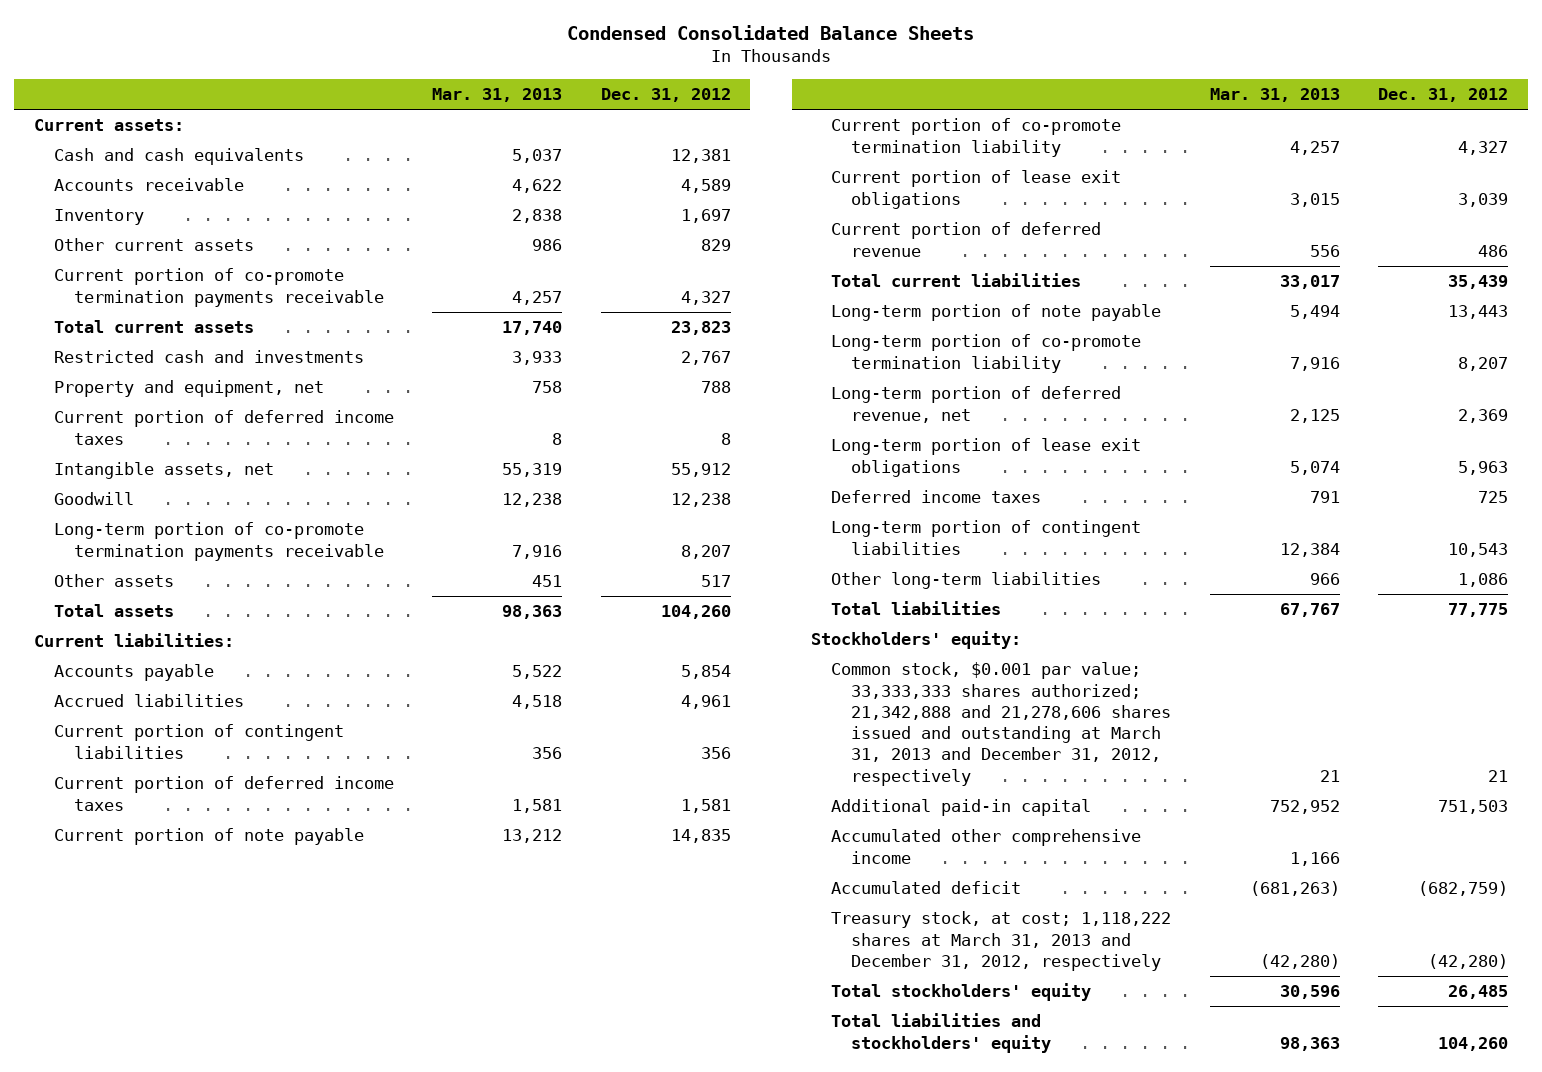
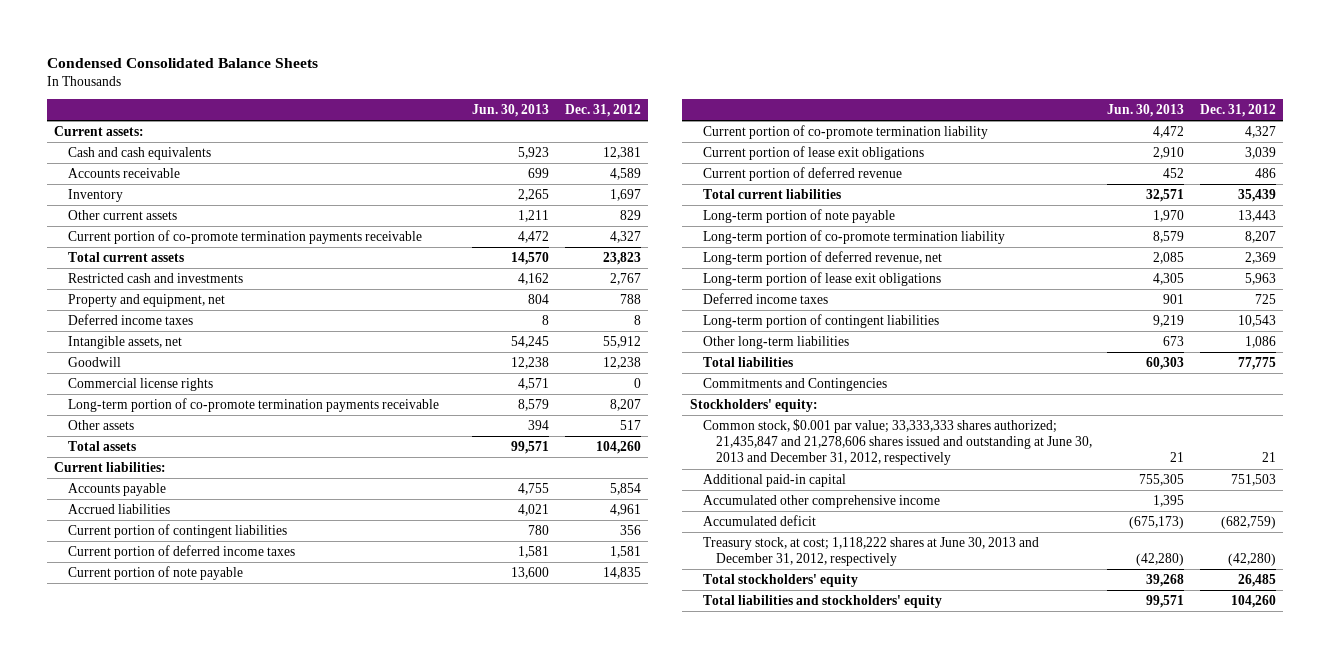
[432,88,563,103] Mar. 31, 2013 -> none
none -> [472,103,550,117] Jun. 30, 2013
[53,410,394,445] Current portion of deferred income taxes -> [67,313,193,325] Deferred income taxes
none -> [67,377,213,391] Commercial license rights
none -> [702,377,887,391] Commitments and Contingencies
[831,662,1171,786] Common stock, $0.001 par value; 33,333,333 shares authorized; 21,342,888 and 21,278,606 shares issued and outstanding at March 31, 2013 and December 31, 2012, respectively -> [702,418,1092,466] Common stock, $0.001 par value; 33,333,333 shares authorized; 21,435,847 and 21,278,606 shares issued and outstanding at June 30, 2013 and December 31, 2012, respectively
[831,911,1172,971] Treasury stock, at cost; 1,118,222 shares at March 31, 2013 and December 31, 2012, respectively -> [702,536,1039,567] Treasury stock, at cost; 1,118,222 shares at June 30, 2013 and December 31, 2012, respectively

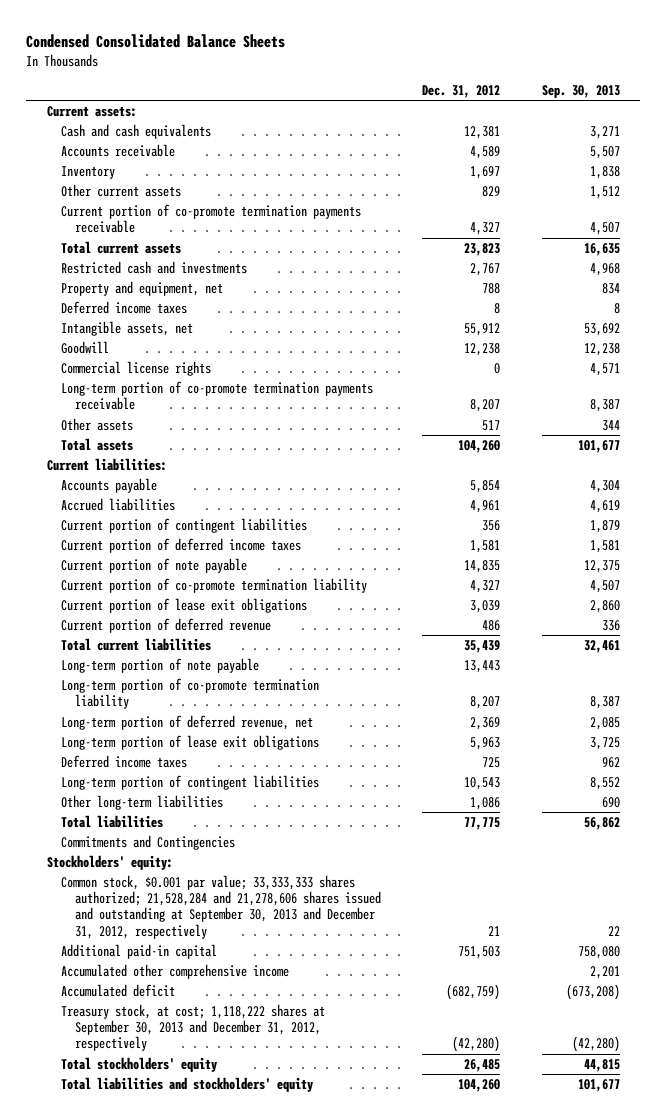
[472,103,550,117] Jun. 30, 2013 -> none
none -> [541,85,620,99] Sep. 30, 2013
[702,418,1092,466] Common stock, $0.001 par value; 33,333,333 shares authorized; 21,435,847 and 21,278,606 shares issued and outstanding at June 30, 2013 and December 31, 2012, respectively -> [60,875,381,939] Common stock, $0.001 par value; 33,333,333 shares authorized; 21,528,284 and 21,278,606 shares issued and outstanding at September 30, 2013 and December 31, 2012, respectively
[702,536,1039,567] Treasury stock, at cost; 1,118,222 shares at June 30, 2013 and December 31, 2012, respectively -> [60,1004,325,1052] Treasury stock, at cost; 1,118,222 shares at September 30, 2013 and December 31, 2012, respectively

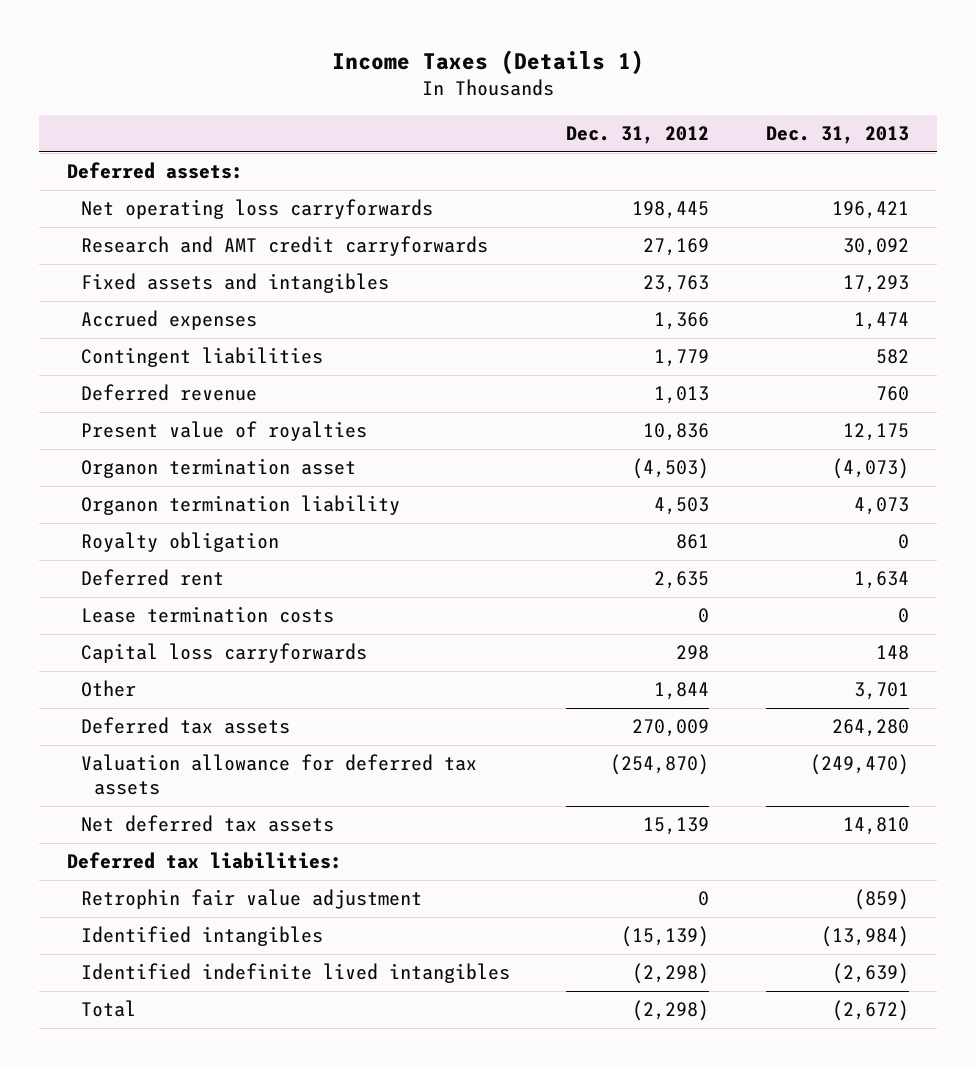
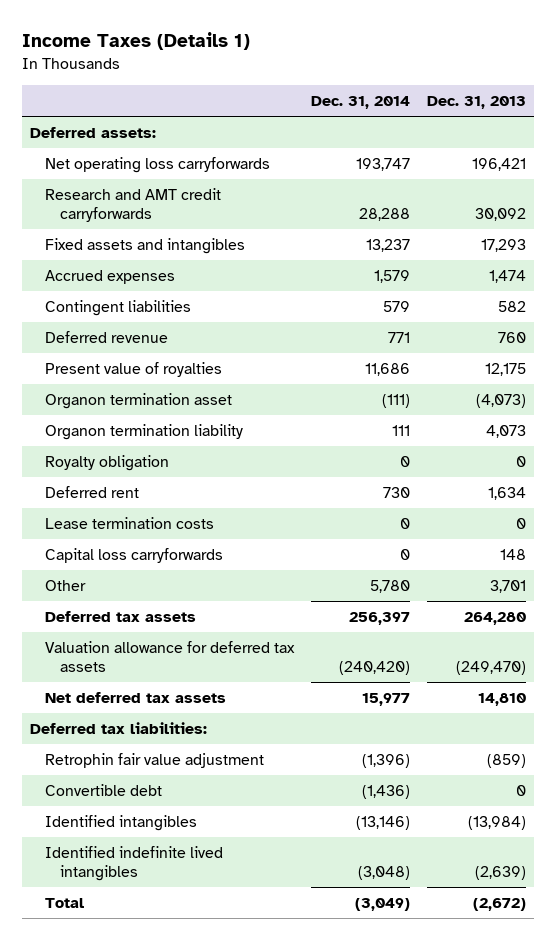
[566,126,710,145] Dec. 31, 2012 -> none
none -> [311,96,411,110] Dec. 31, 2014
none -> [45,784,163,797] Convertible debt

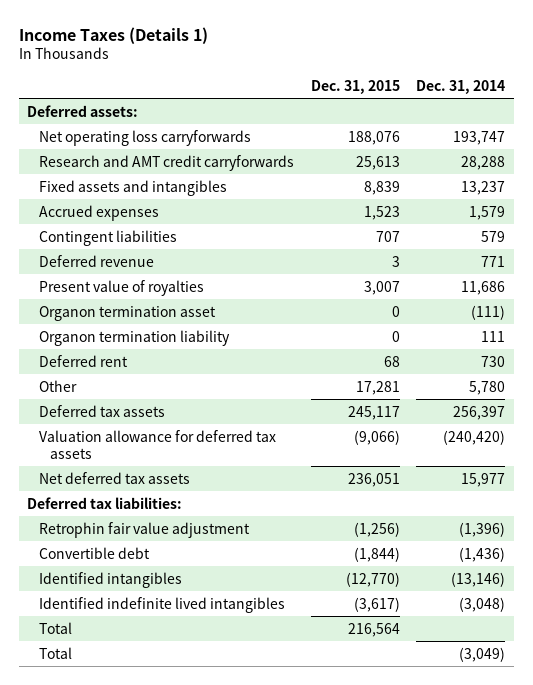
[426,96,526,110] Dec. 31, 2013 -> none
none -> [310,79,400,94] Dec. 31, 2015
[45,455,170,472] Royalty obligation -> none
[45,517,215,530] Lease termination costs -> none
[45,548,224,564] Capital loss carryforwards -> none
none -> [38,621,72,634] Total

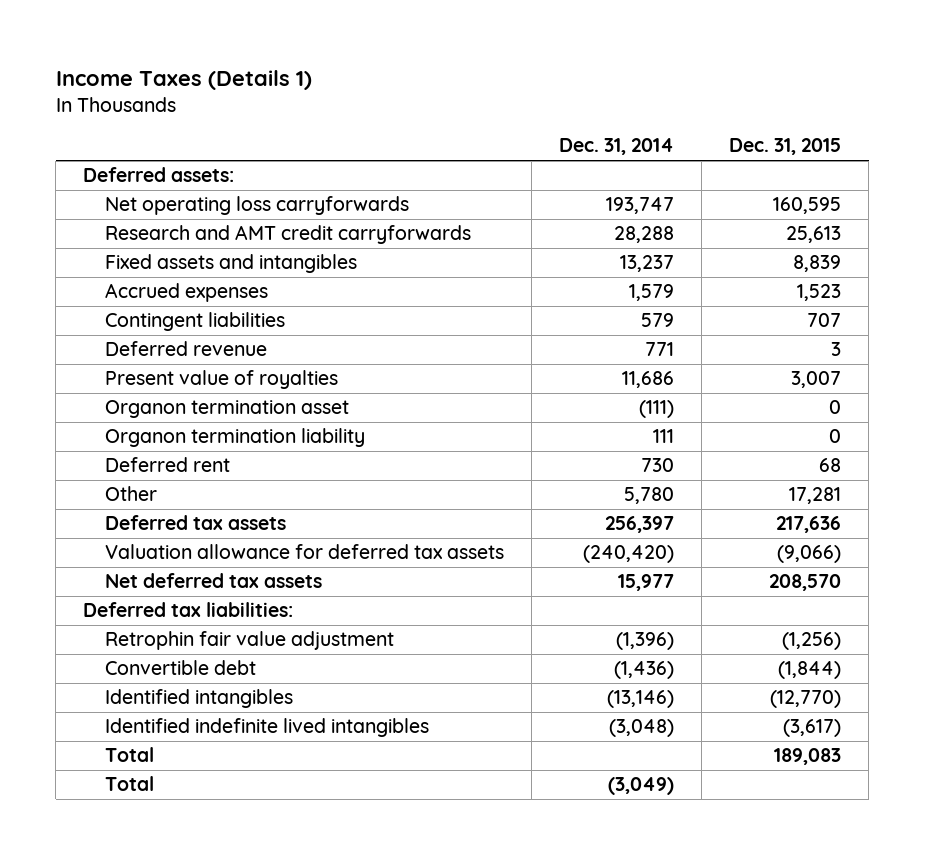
[347,130,400,145] 188,076 -> [773,197,842,215] 160,595
[347,405,400,420] 245,117 -> [776,516,842,534] 217,636
[347,472,400,487] 236,051 -> [769,574,842,592] 208,570
[347,622,400,637] 216,564 -> [774,748,842,766] 189,083

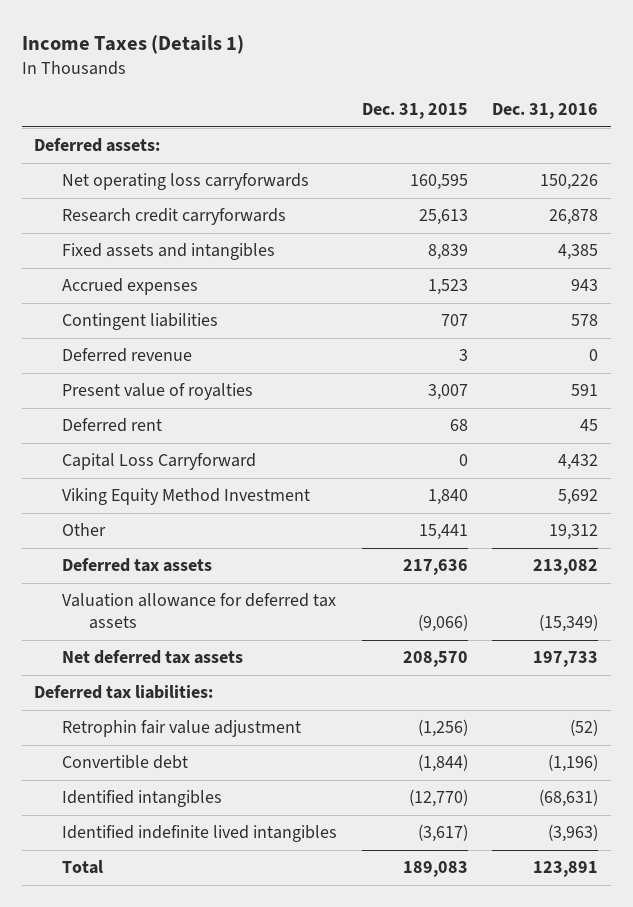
[559,138,675,156] Dec. 31, 2014 -> none
none -> [492,103,599,120] Dec. 31, 2016
[105,225,472,245] Research and AMT credit carryforwards -> [61,208,286,226] Research credit carryforwards
[105,400,350,419] Organon termination asset -> none
[105,428,366,448] Organon termination liability -> none
none -> [61,453,256,471] Capital Loss Carryforward
none -> [61,488,310,506] Viking Equity Method Investment
[789,487,842,505] 17,281 -> [418,524,468,541] 15,441
[105,776,155,792] Total -> none

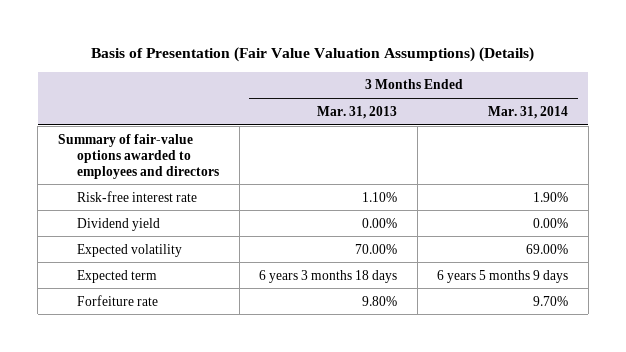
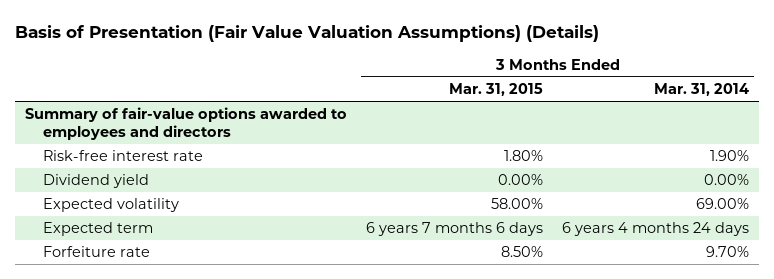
[317,105,398,119] Mar. 31, 2013 -> none
none -> [448,83,543,97] Mar. 31, 2015
[437,269,569,283] 6 years 5 months 9 days -> [562,222,750,237] 6 years 4 months 24 days

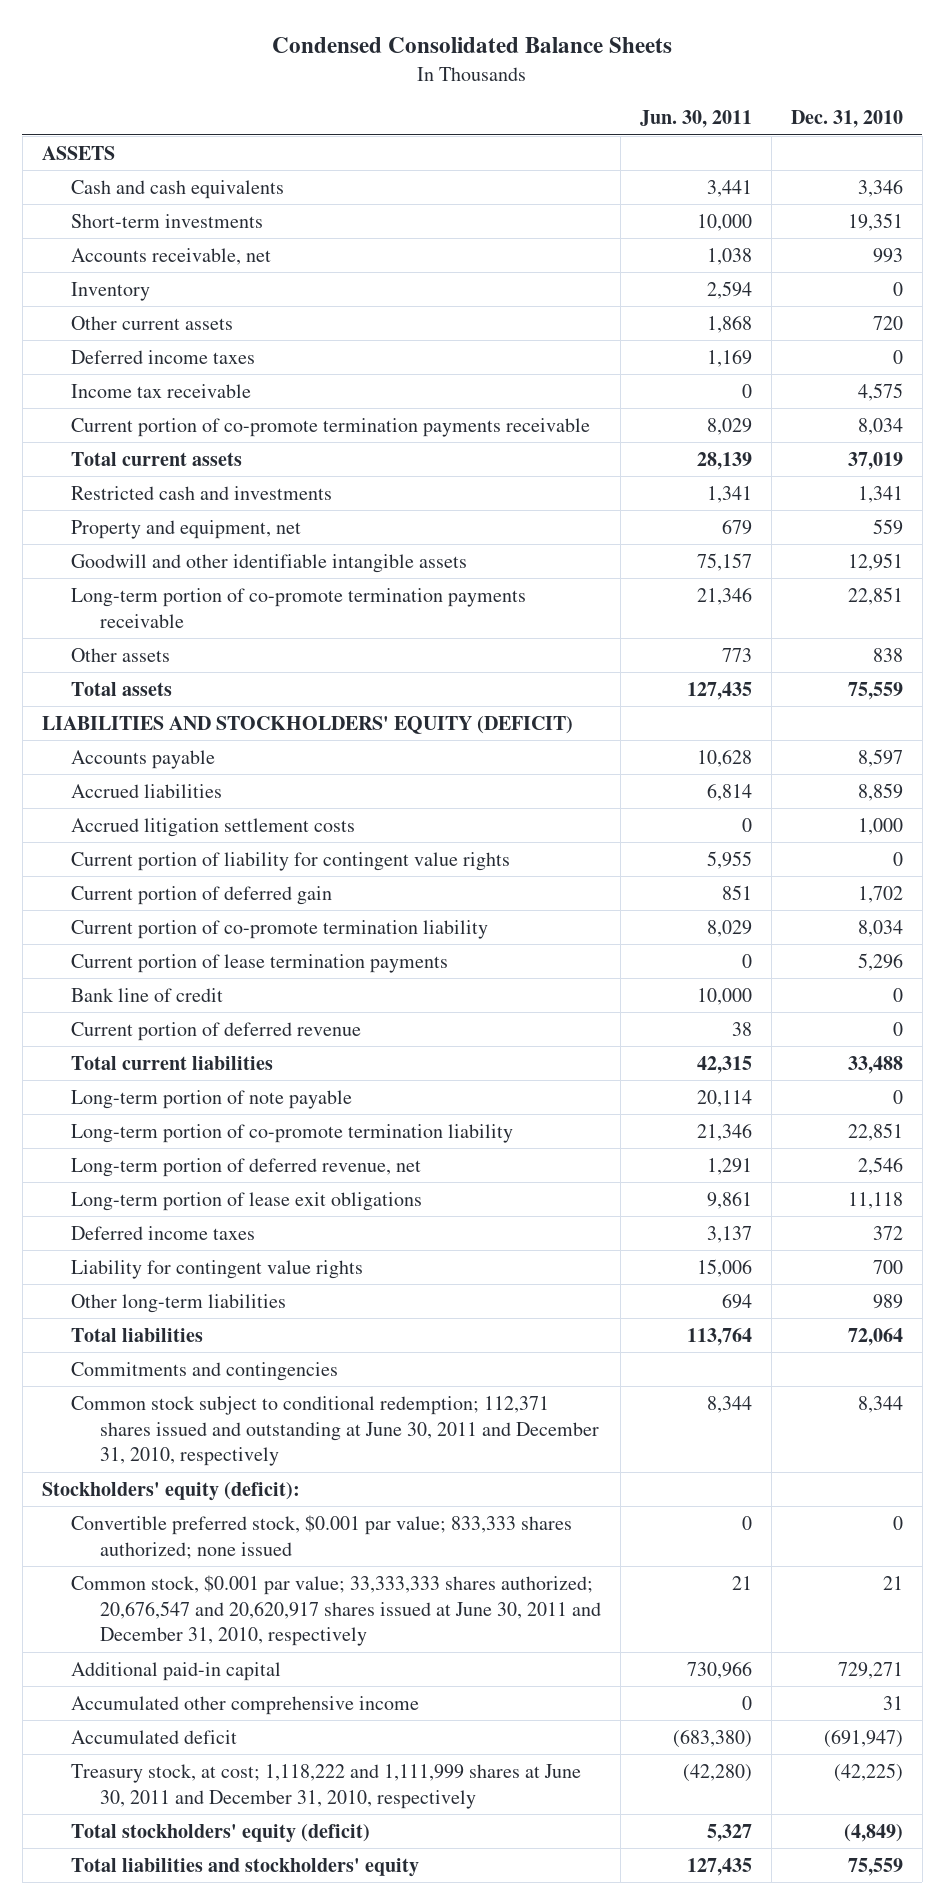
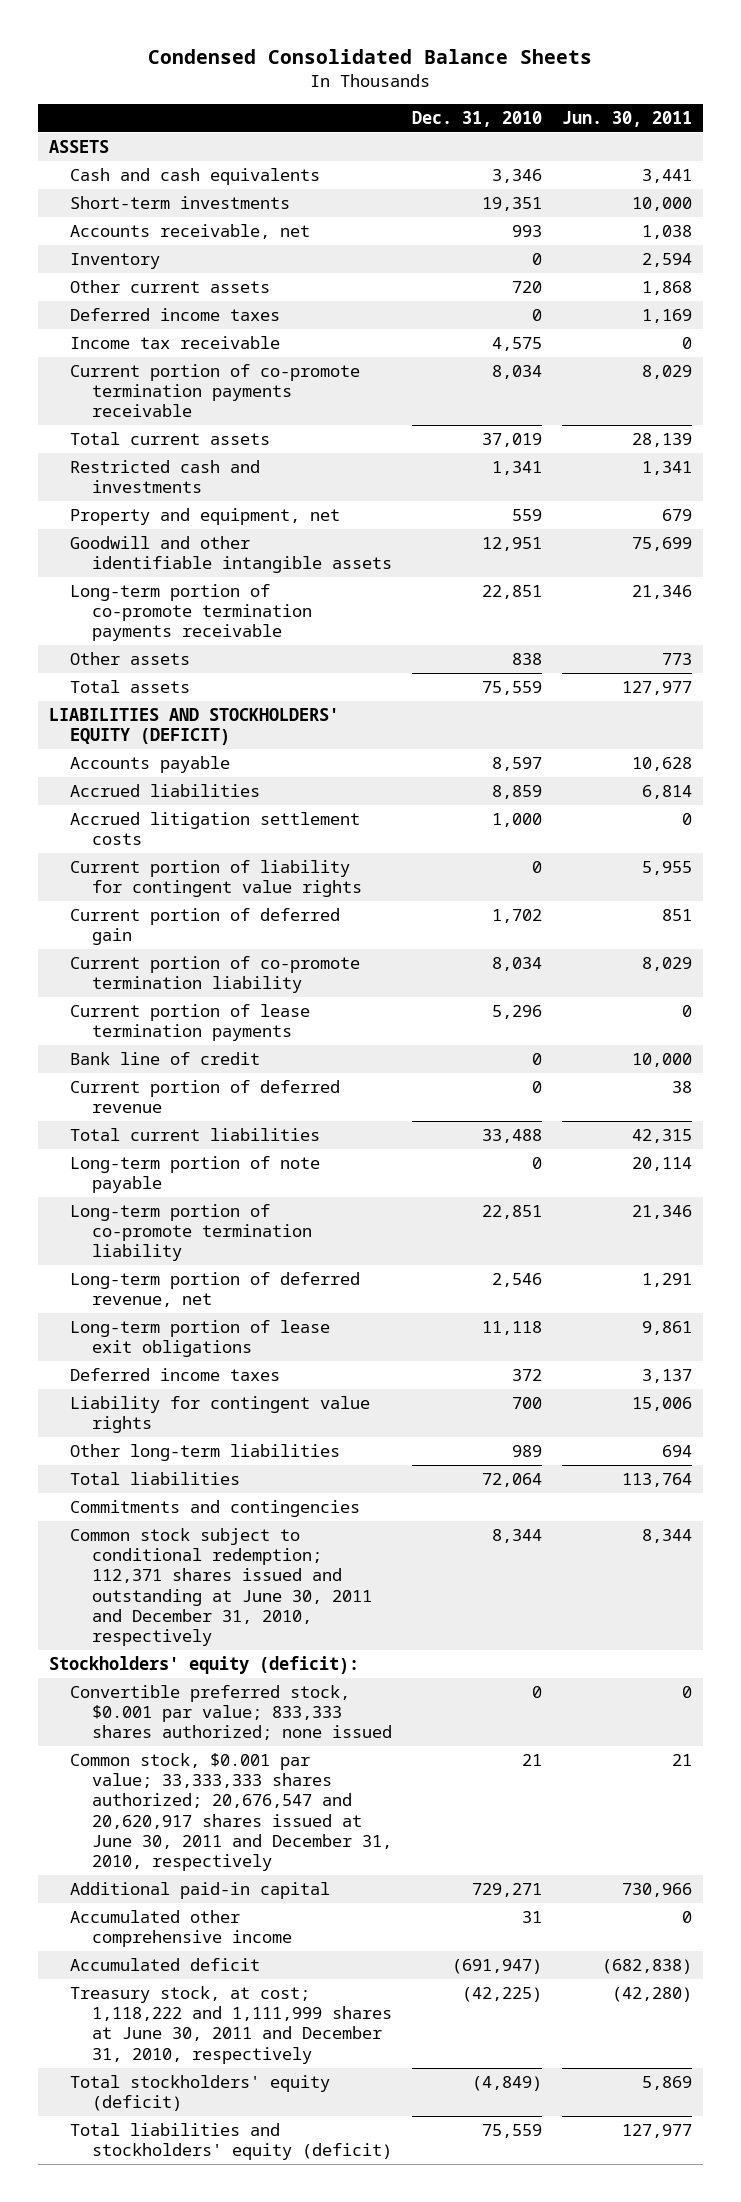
[696,552,752,571] 75,157 -> [632,536,693,551] 75,699
[686,681,752,700] 127,435 -> [622,680,693,695] 127,977
[672,1728,752,1748] (683,380) -> [602,1958,693,1974] (682,838)
[706,1823,752,1842] 5,327 -> [642,2075,693,2090] 5,869
[70,1857,419,1877] Total liabilities and stockholders' equity -> [70,2122,392,2161] Total liabilities and stockholders' equity (deficit)
[686,1857,752,1876] 127,435 -> [622,2123,693,2138] 127,977

